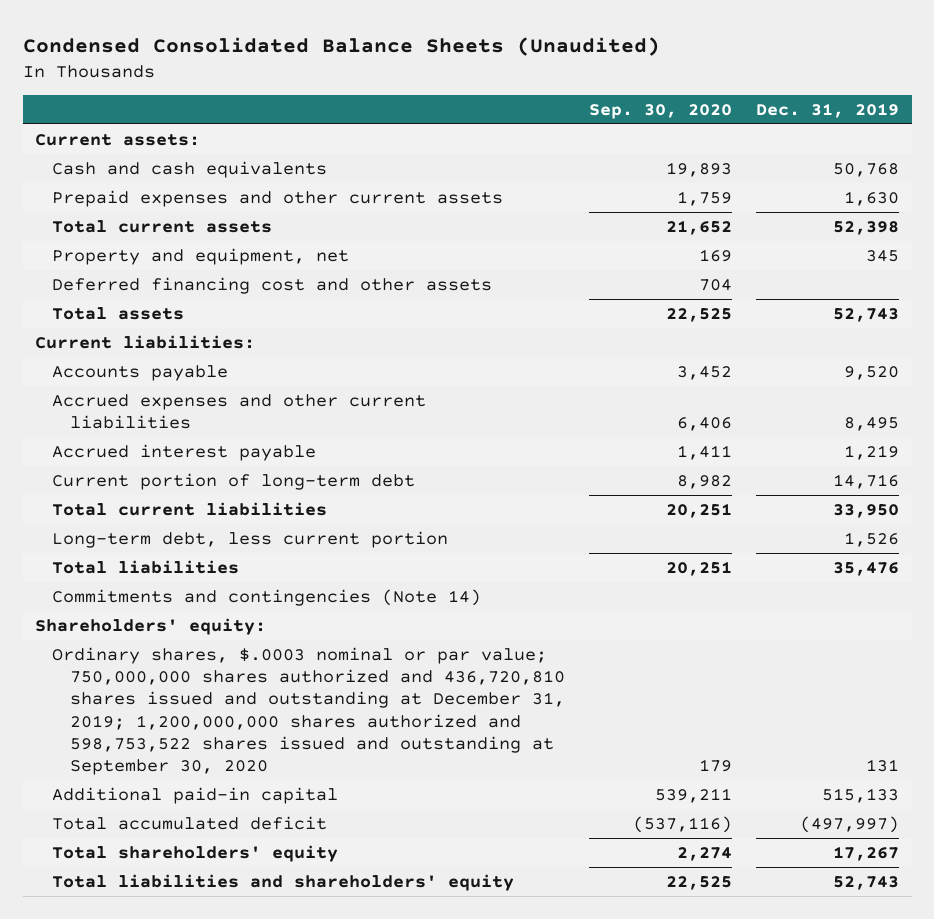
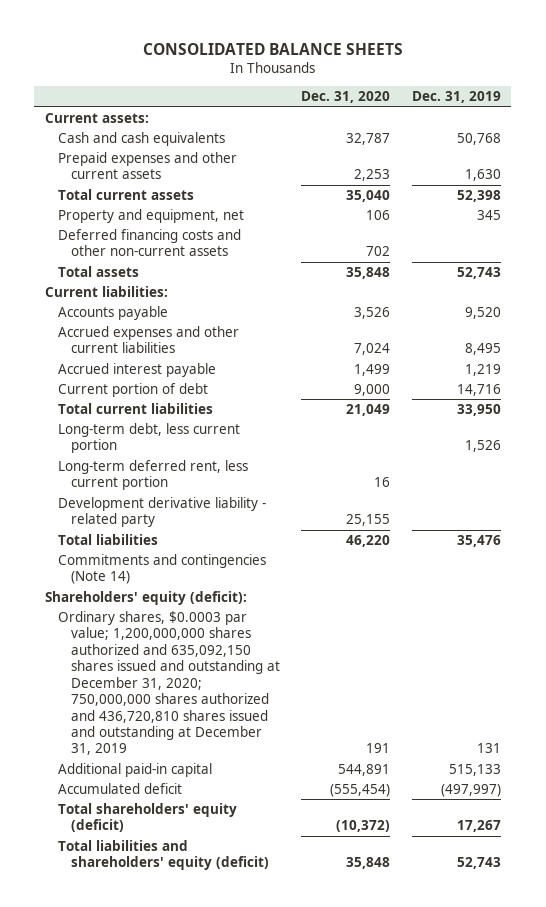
[22,36,660,56] Condensed Consolidated Balance Sheets (Unaudited) -> [142,43,403,56] CONSOLIDATED BALANCE SHEETS
[589,104,733,120] Sep. 30, 2020 -> none
none -> [301,91,391,104] Dec. 31, 2020
[52,276,493,294] Deferred financing cost and other assets -> [58,228,242,257] Deferred financing costs and other non-current assets
[52,472,416,490] Current portion of long-term debt -> [58,382,209,397] Current portion of debt
none -> [58,459,249,491] Long-term deferred rent, less current portion
none -> [58,496,267,528] Development derivative liability - related party
[34,617,266,635] Shareholders' equity: -> [45,590,248,605] Shareholders' equity (deficit):
[52,646,565,776] Ordinary shares, $.0003 nominal or par value; 750,000,000 shares authorized and 436,720,810 shares issued and outstanding at December 31, 2019; 1,200,000,000 shares authorized and 598,753,522 shares issued and outstanding at September 30, 2020 -> [58,610,280,756] Ordinary shares, $0.0003 par value; 1,200,000,000 shares authorized and 635,092,150 shares issued and outstanding at December 31, 2020; 750,000,000 shares authorized and 436,720,810 shares issued and outstanding at December 31, 2019
[52,815,328,830] Total accumulated deficit -> [58,782,183,794] Accumulated deficit
[52,844,339,862] Total shareholders' equity -> [58,802,238,833] Total shareholders' equity (deficit)
[52,873,515,891] Total liabilities and shareholders' equity -> [58,839,269,871] Total liabilities and shareholders' equity (deficit)

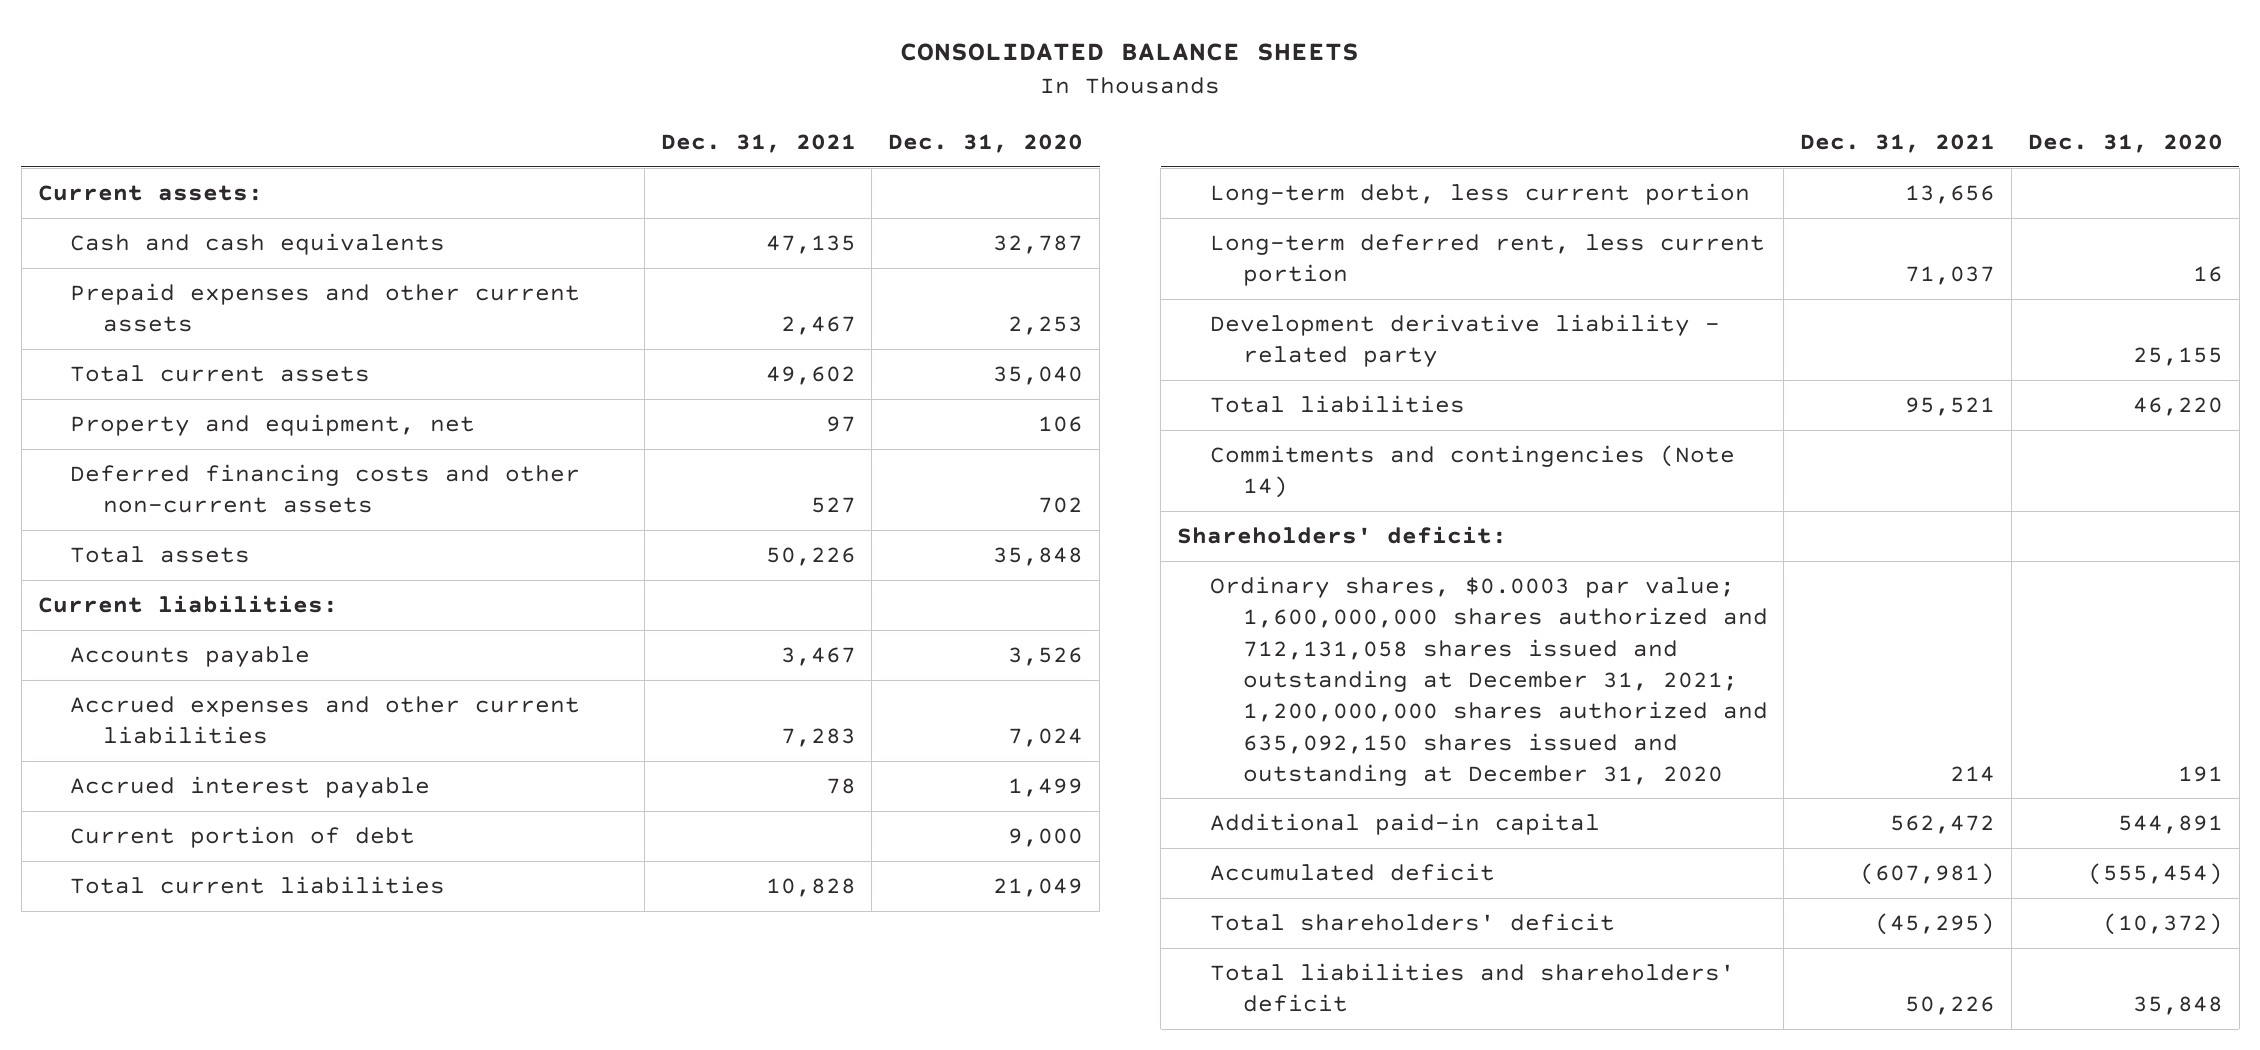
[411,91,501,104] Dec. 31, 2019 -> none
none -> [660,134,856,154] Dec. 31, 2021
[45,590,248,605] Shareholders' equity (deficit): -> [1177,526,1508,545] Shareholders' deficit:
[58,610,280,756] Ordinary shares, $0.0003 par value; 1,200,000,000 shares authorized and 635,092,150 shares issued and outstanding at December 31, 2020; 750,000,000 shares authorized and 436,720,810 shares issued and outstanding at December 31, 2019 -> [1209,576,1768,786] Ordinary shares, $0.0003 par value; 1,600,000,000 shares authorized and 712,131,058 shares issued and outstanding at December 31, 2021; 1,200,000,000 shares authorized and 635,092,150 shares issued and outstanding at December 31, 2020
[58,802,238,833] Total shareholders' equity (deficit) -> [1209,913,1615,932] Total shareholders' deficit
[58,839,269,871] Total liabilities and shareholders' equity (deficit) -> [1209,963,1735,1013] Total liabilities and shareholders' deficit

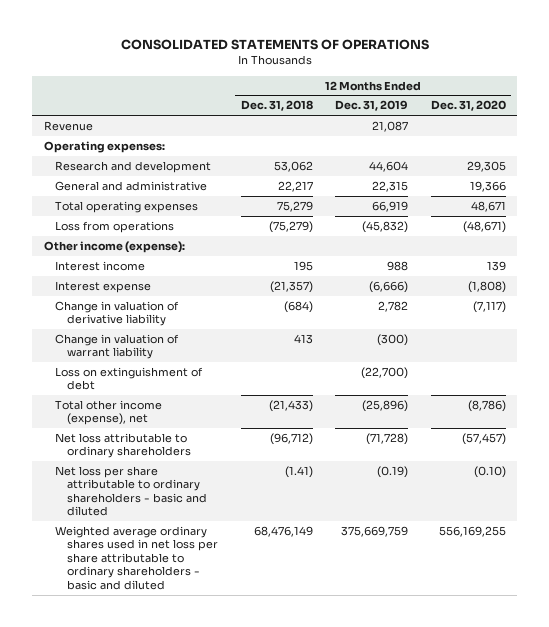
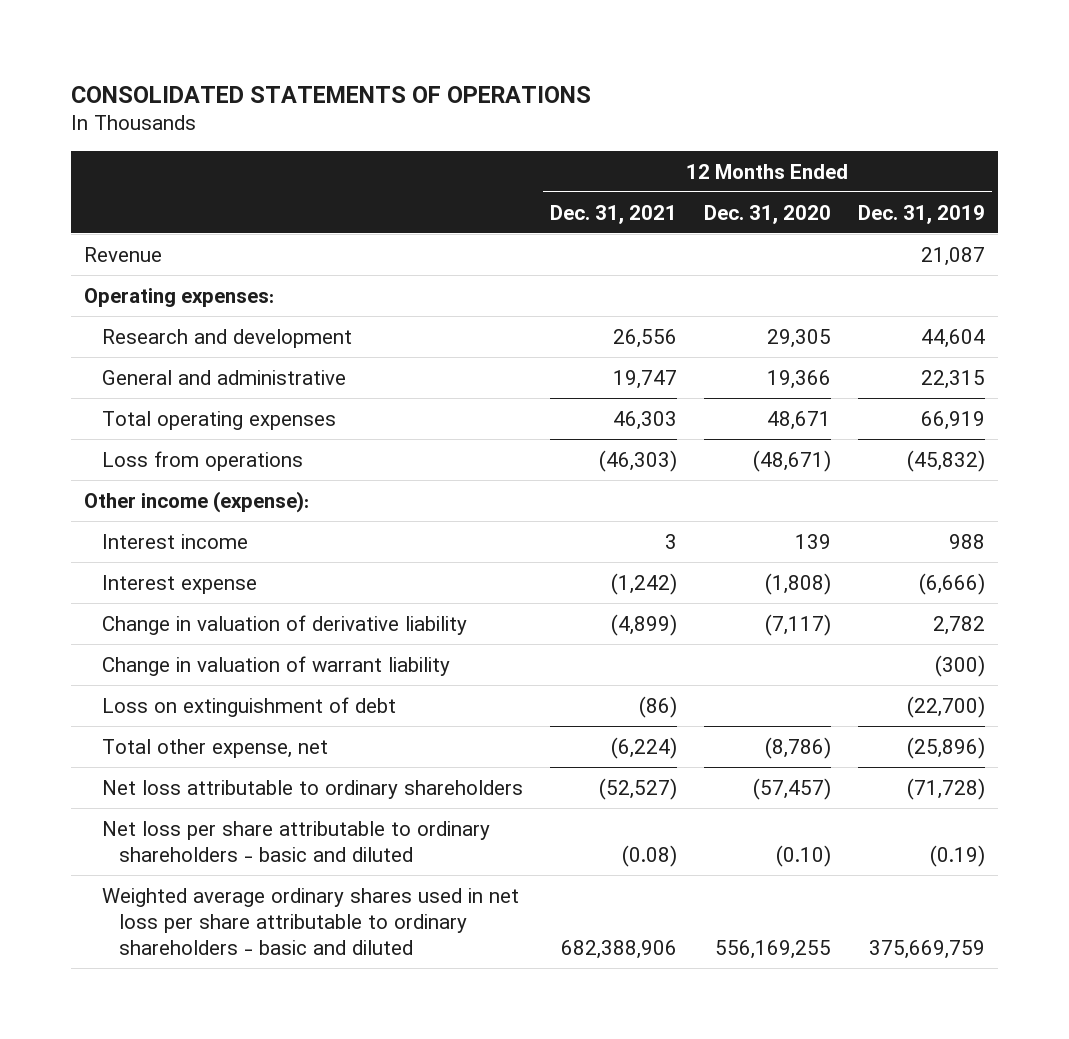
[240,100,313,112] Dec. 31, 2018 -> none
none -> [549,204,677,224] Dec. 31, 2021
[55,399,163,426] Total other income (expense), net -> [101,738,328,758] Total other expense, net

